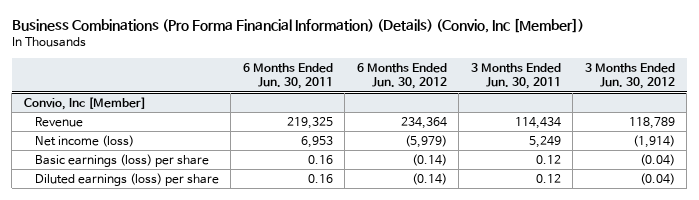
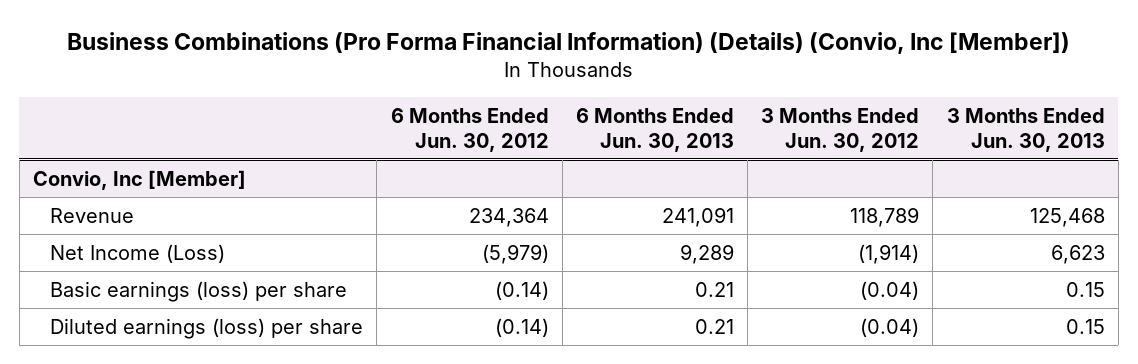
[242,62,333,90] 6 Months Ended Jun. 30, 2011 -> none
[470,62,561,90] 3 Months Ended Jun. 30, 2011 -> none
none -> [575,107,734,152] 6 Months Ended Jun. 30, 2013
none -> [946,107,1105,152] 3 Months Ended Jun. 30, 2013
[34,134,134,147] Net income (loss) -> [50,243,226,263] Net Income (Loss)

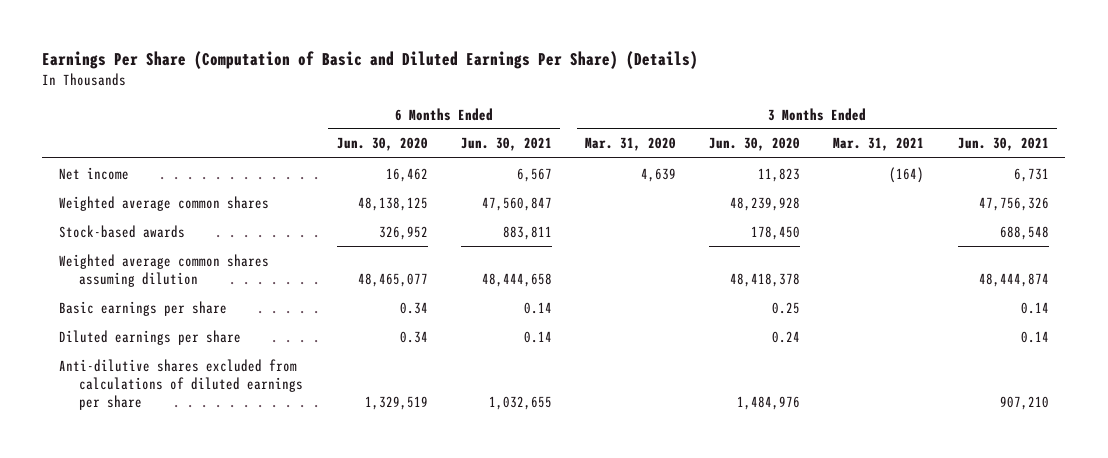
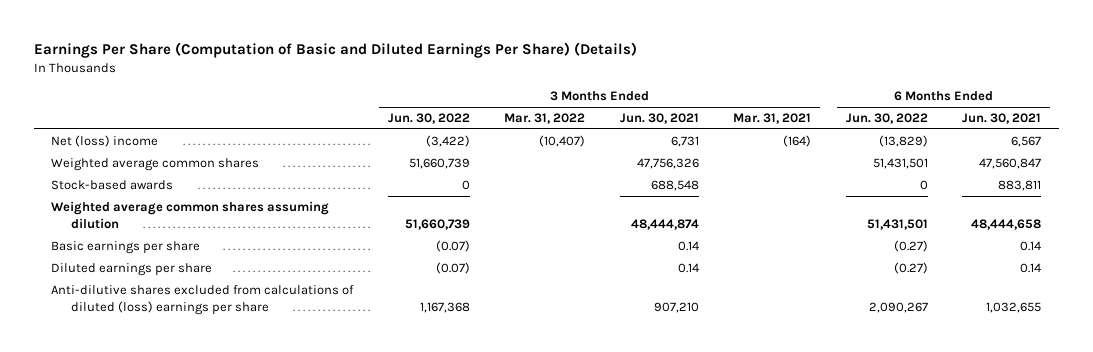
[336,137,428,152] Jun. 30, 2020 -> none
[585,137,677,152] Mar. 31, 2020 -> none
[709,137,801,152] Jun. 30, 2020 -> none
none -> [387,113,470,125] Jun. 30, 2022
none -> [504,113,586,125] Mar. 31, 2022
none -> [845,113,928,125] Jun. 30, 2022
[58,166,129,180] Net income -> [51,135,159,148] Net (loss) income
[58,358,304,410] Anti-dilutive shares excluded from calculations of diluted earnings per share -> [51,285,355,315] Anti-dilutive shares excluded from calculations of diluted (loss) earnings per share

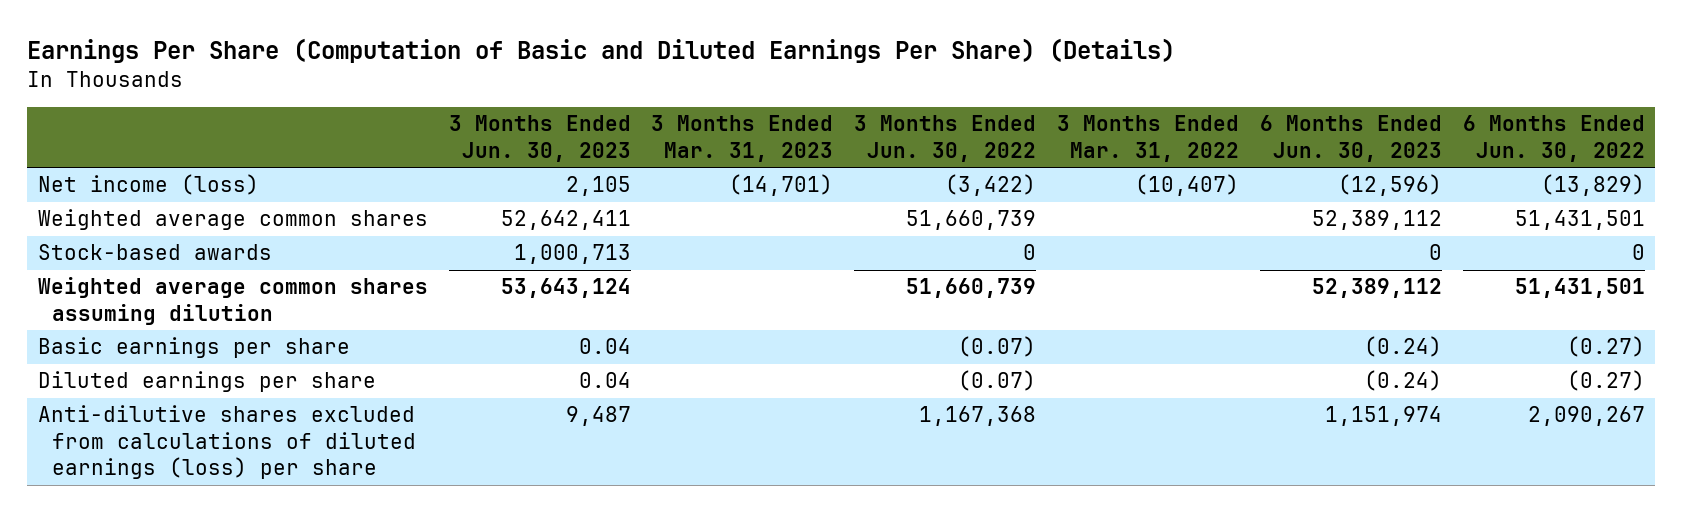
[619,113,699,125] Jun. 30, 2021 -> none
[733,113,812,125] Mar. 31, 2021 -> none
[962,113,1042,125] Jun. 30, 2021 -> none
none -> [448,115,631,162] 3 Months Ended Jun. 30, 2023
none -> [651,115,834,162] 3 Months Ended Mar. 31, 2023
none -> [1259,115,1442,162] 6 Months Ended Jun. 30, 2023
[51,135,159,148] Net (loss) income -> [37,174,259,196] Net income (loss)
[51,285,355,315] Anti-dilutive shares excluded from calculations of diluted (loss) earnings per share -> [37,405,417,479] Anti-dilutive shares excluded from calculations of diluted earnings (loss) per share

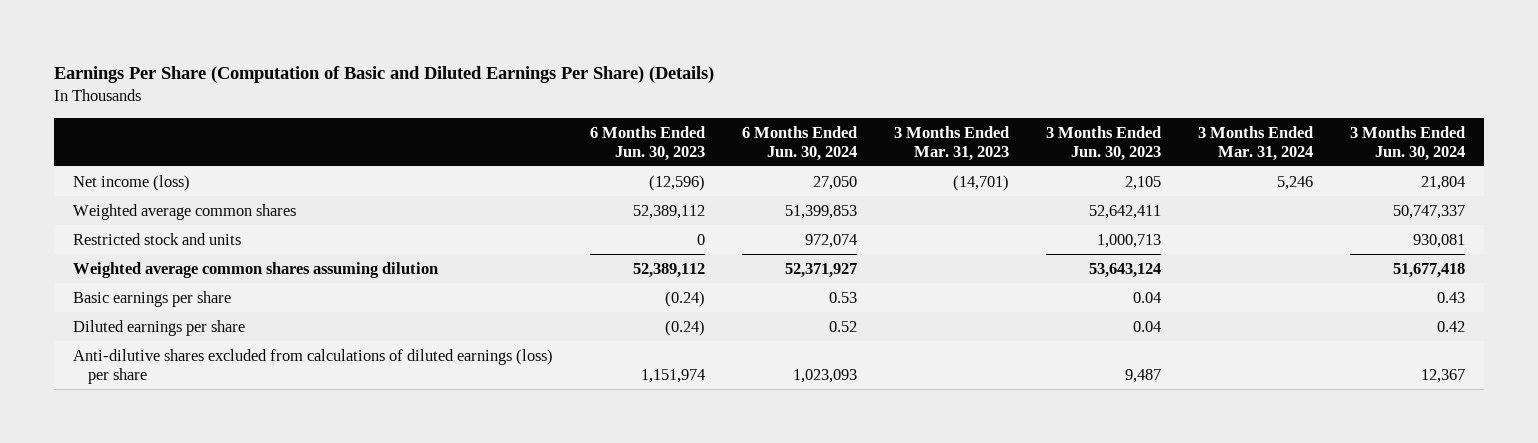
[854,115,1037,162] 3 Months Ended Jun. 30, 2022 -> none
[1056,115,1239,162] 3 Months Ended Mar. 31, 2022 -> none
[1462,115,1645,162] 6 Months Ended Jun. 30, 2022 -> none
none -> [741,125,857,161] 6 Months Ended Jun. 30, 2024
none -> [1198,125,1314,161] 3 Months Ended Mar. 31, 2024
none -> [1350,125,1466,161] 3 Months Ended Jun. 30, 2024
[37,244,272,261] Stock-based awards -> [72,232,241,245] Restricted stock and units

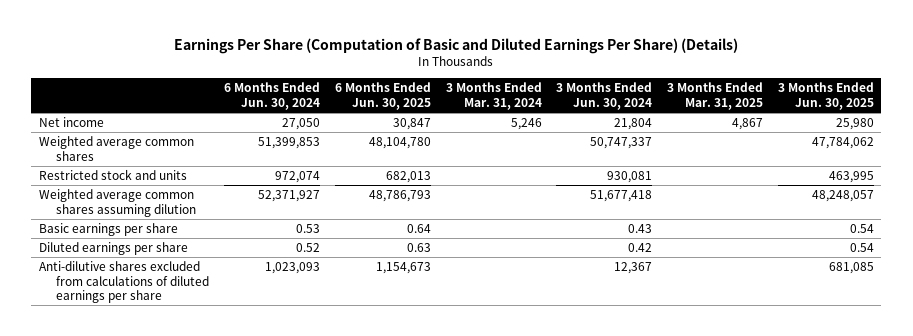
[589,125,705,161] 6 Months Ended Jun. 30, 2023 -> none
[893,125,1009,161] 3 Months Ended Mar. 31, 2023 -> none
[1045,125,1161,161] 3 Months Ended Jun. 30, 2023 -> none
none -> [334,82,431,110] 6 Months Ended Jun. 30, 2025
none -> [667,82,764,110] 3 Months Ended Mar. 31, 2025
none -> [777,82,874,110] 3 Months Ended Jun. 30, 2025
[72,174,190,191] Net income (loss) -> [38,117,104,128] Net income
[72,348,553,384] Anti-dilutive shares excluded from calculations of diluted earnings (loss) per share -> [38,261,210,304] Anti-dilutive shares excluded from calculations of diluted earnings per share

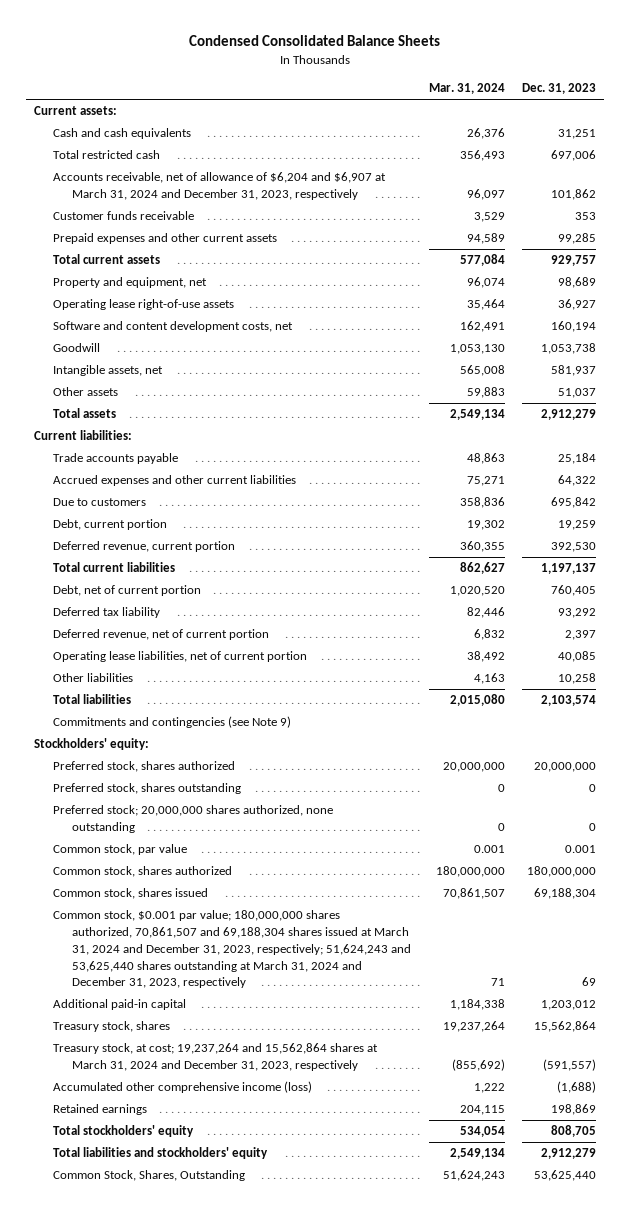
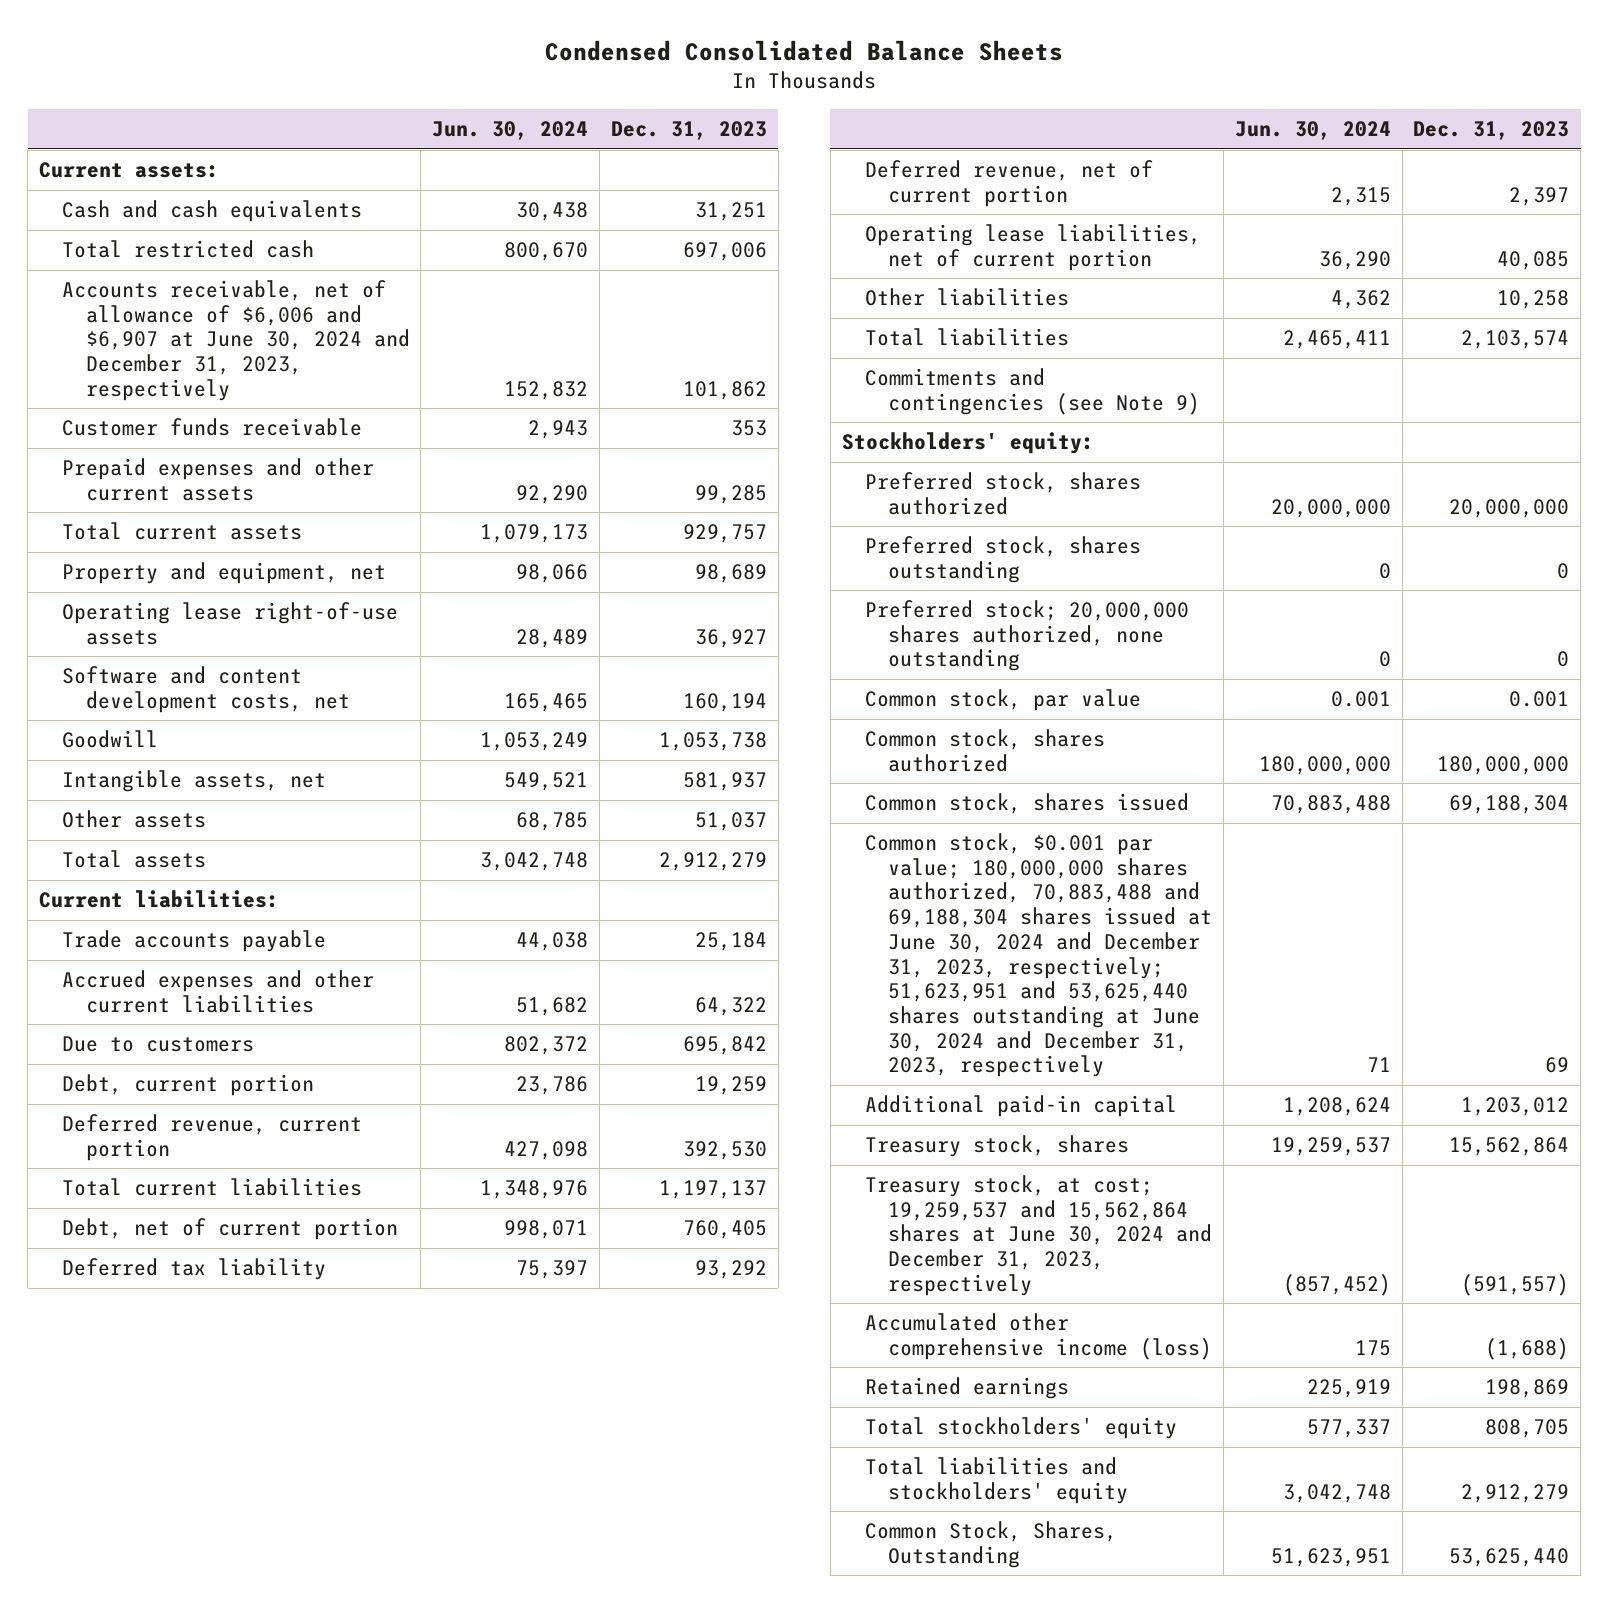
[428,83,505,95] Mar. 31, 2024 -> none
none -> [432,121,589,141] Jun. 30, 2024
[53,172,387,201] Accounts receivable, net of allowance of $6,204 and $6,907 at March 31, 2024 and December 31, 2023, respectively -> [62,280,410,401] Accounts receivable, net of allowance of $6,006 and $6,907 at June 30, 2024 and December 31, 2023, respectively
[53,910,412,989] Common stock, $0.001 par value; 180,000,000 shares authorized, 70,861,507 and 69,188,304 shares issued at March 31, 2024 and December 31, 2023, respectively; 51,624,243 and 53,625,440 shares outstanding at March 31, 2024 and December 31, 2023, respectively -> [864,833,1213,1078] Common stock, $0.001 par value; 180,000,000 shares authorized, 70,883,488 and 69,188,304 shares issued at June 30, 2024 and December 31, 2023, respectively; 51,623,951 and 53,625,440 shares outstanding at June 30, 2024 and December 31, 2023, respectively
[53,1043,379,1072] Treasury stock, at cost; 19,237,264 and 15,562,864 shares at March 31, 2024 and December 31, 2023, respectively -> [864,1175,1213,1296] Treasury stock, at cost; 19,259,537 and 15,562,864 shares at June 30, 2024 and December 31, 2023, respectively

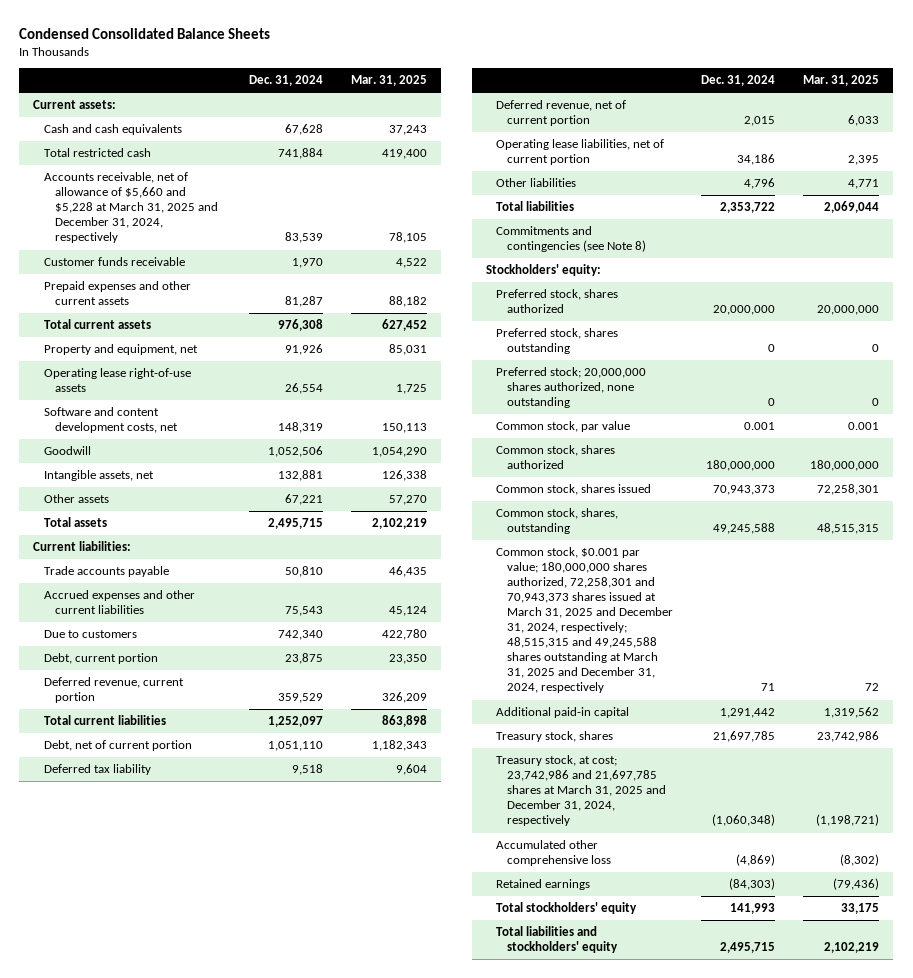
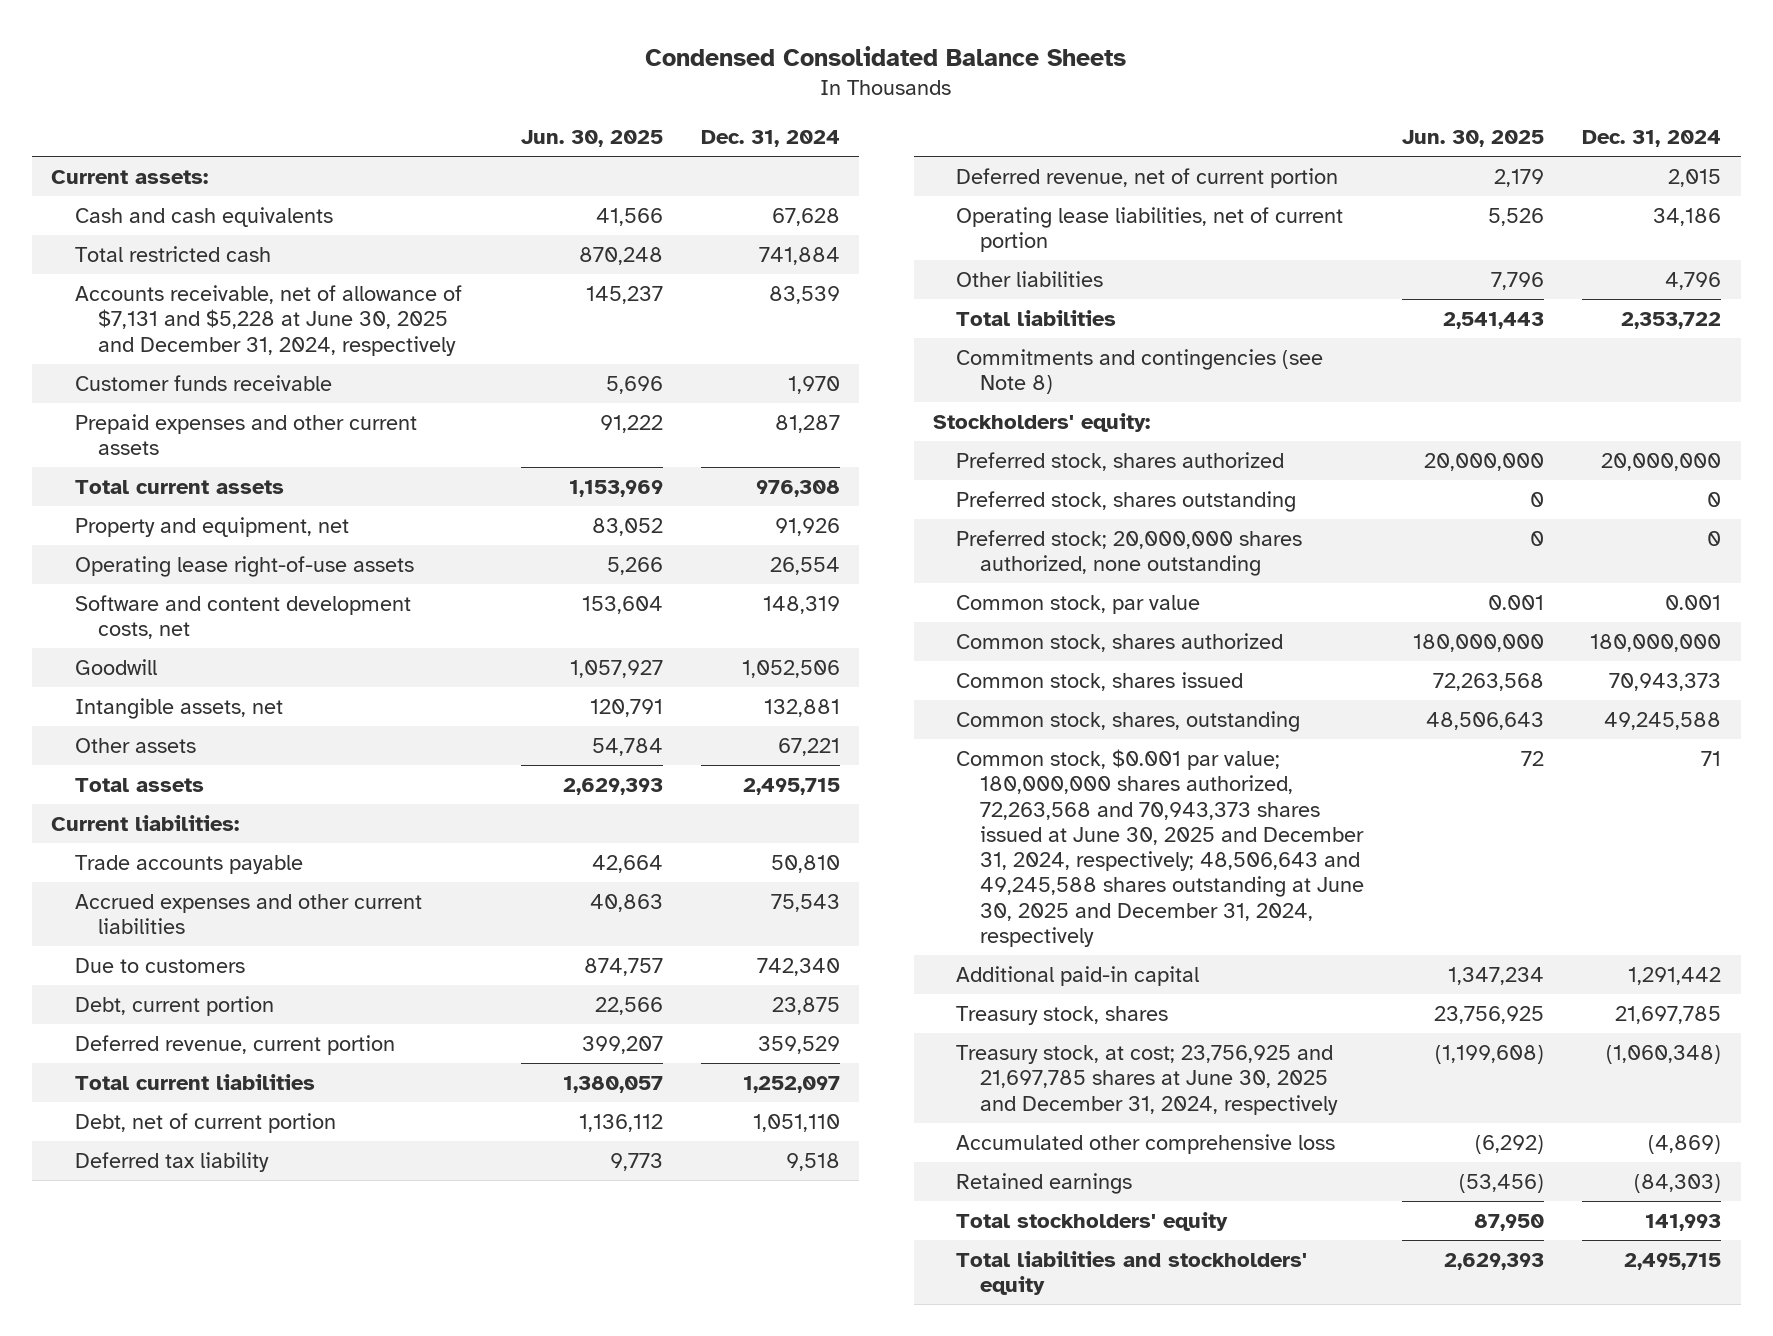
[350,75,427,87] Mar. 31, 2025 -> none
none -> [520,130,663,148] Jun. 30, 2025
[44,172,218,244] Accounts receivable, net of allowance of $5,660 and $5,228 at March 31, 2025 and December 31, 2024, respectively -> [74,284,462,356] Accounts receivable, net of allowance of $7,131 and $5,228 at June 30, 2025 and December 31, 2024, respectively
[496,547,674,694] Common stock, $0.001 par value; 180,000,000 shares authorized, 72,258,301 and 70,943,373 shares issued at March 31, 2025 and December 31, 2024, respectively; 48,515,315 and 49,245,588 shares outstanding at March 31, 2025 and December 31, 2024, respectively -> [956,748,1364,947] Common stock, $0.001 par value; 180,000,000 shares authorized, 72,263,568 and 70,943,373 shares issued at June 30, 2025 and December 31, 2024, respectively; 48,506,643 and 49,245,588 shares outstanding at June 30, 2025 and December 31, 2024, respectively
[496,755,667,827] Treasury stock, at cost; 23,742,986 and 21,697,785 shares at March 31, 2025 and December 31, 2024, respectively -> [956,1044,1338,1115] Treasury stock, at cost; 23,756,925 and 21,697,785 shares at June 30, 2025 and December 31, 2024, respectively

